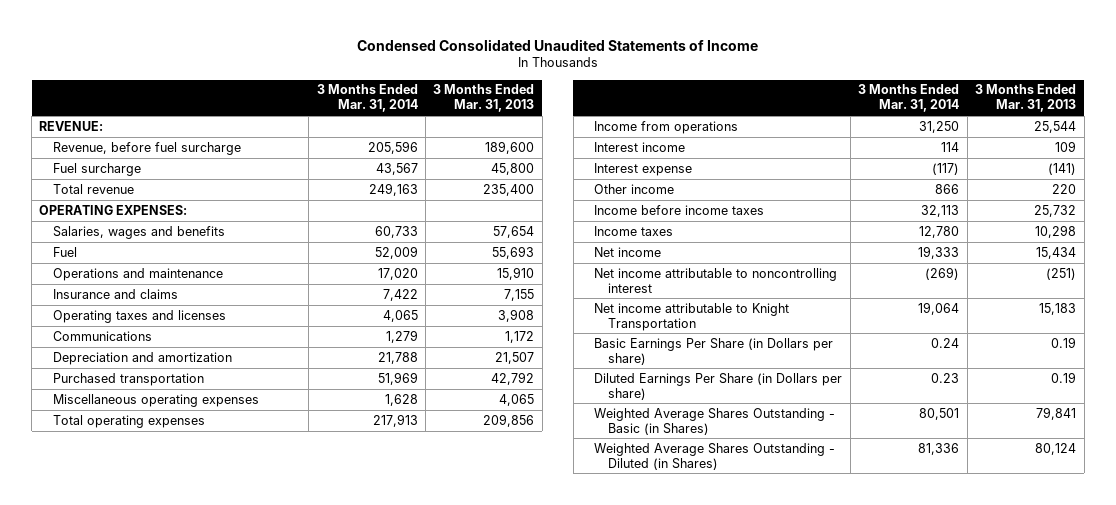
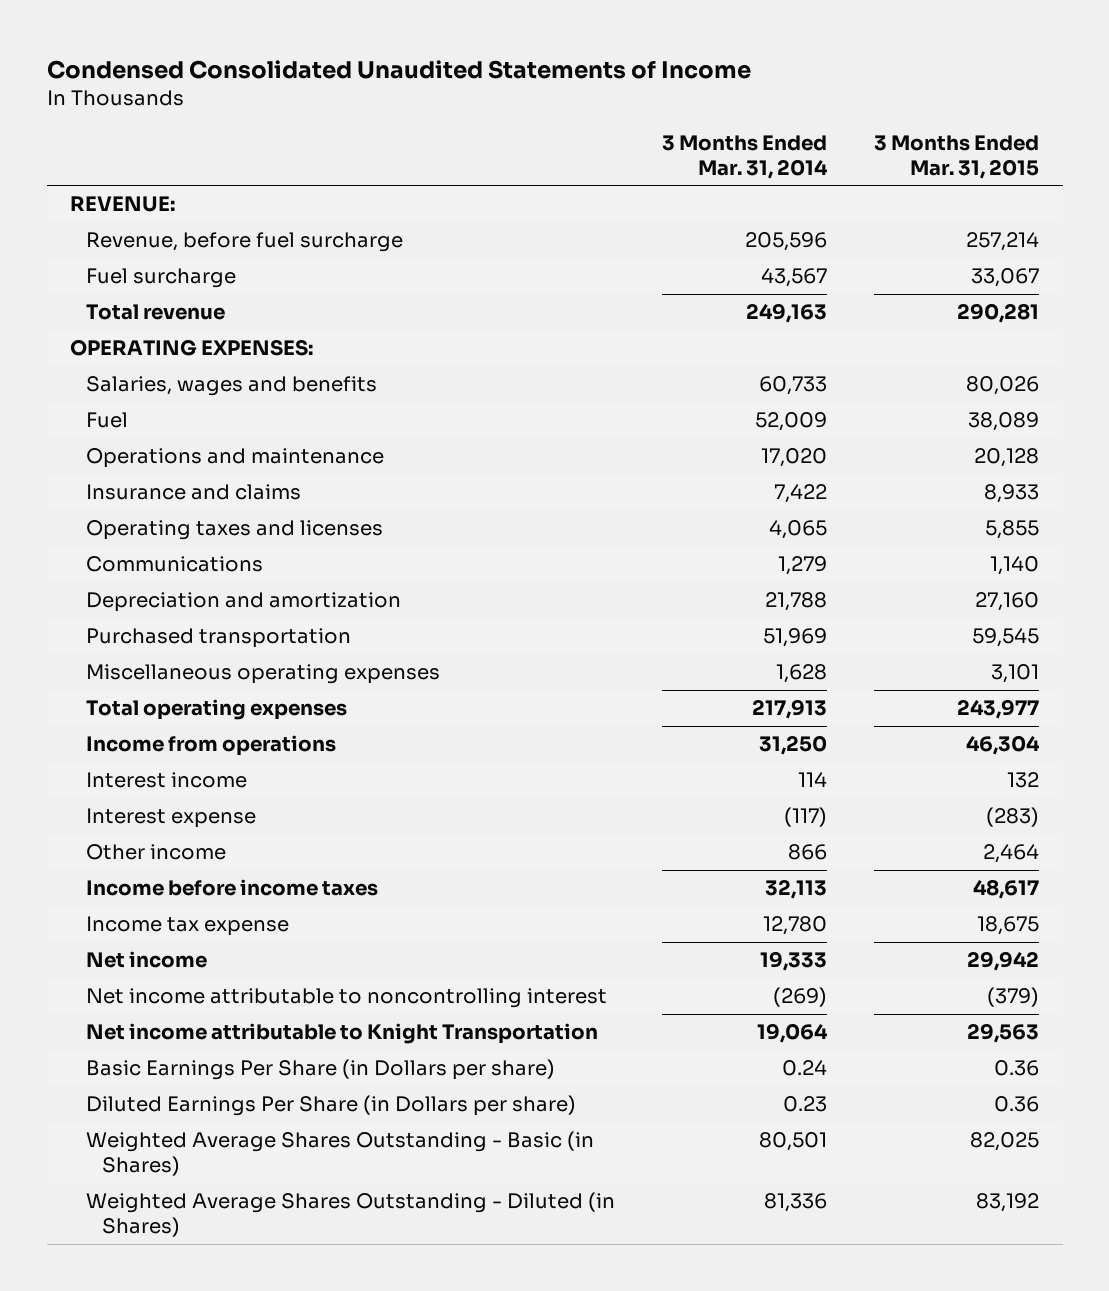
[433,84,535,113] 3 Months Ended Mar. 31, 2013 -> none
none -> [874,134,1040,179] 3 Months Ended Mar. 31, 2015
[594,225,674,236] Income taxes -> [86,916,290,937] Income tax expense

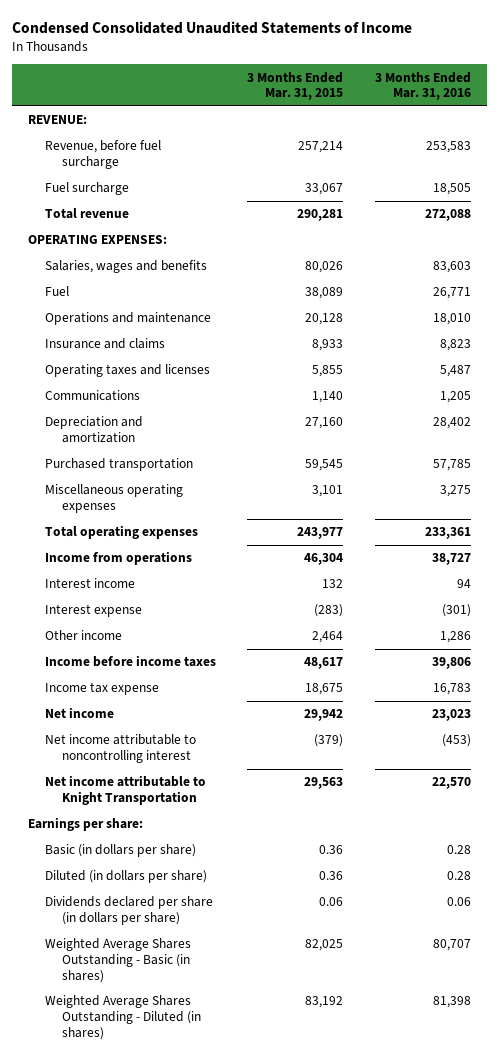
[662,134,829,179] 3 Months Ended Mar. 31, 2014 -> none
none -> [374,71,471,101] 3 Months Ended Mar. 31, 2016
none -> [27,817,143,832] Earnings per share:
[86,1059,556,1081] Basic Earnings Per Share (in Dollars per share) -> [44,844,196,858] Basic (in dollars per share)
[86,1095,577,1117] Diluted Earnings Per Share (in Dollars per share) -> [44,870,207,884] Diluted (in dollars per share)
none -> [44,896,213,926] Dividends declared per share (in dollars per share)
[86,1131,595,1177] Weighted Average Shares Outstanding - Basic (in Shares) -> [44,938,191,983] Weighted Average Shares Outstanding - Basic (in shares)
[86,1192,616,1238] Weighted Average Shares Outstanding - Diluted (in Shares) -> [44,995,201,1040] Weighted Average Shares Outstanding - Diluted (in shares)

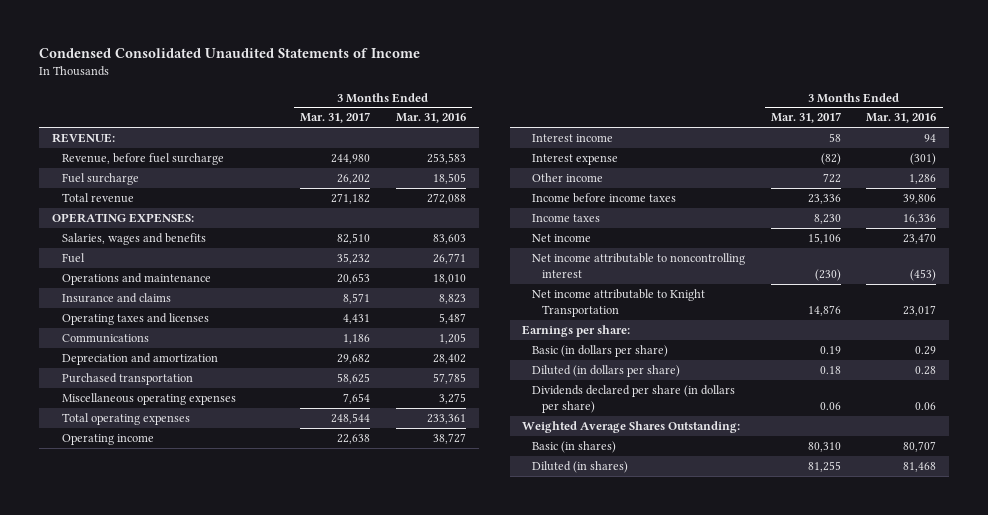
[247,71,344,101] 3 Months Ended Mar. 31, 2015 -> none
none -> [300,112,371,124] Mar. 31, 2017
[44,551,192,566] Income from operations -> [61,433,154,445] Operating income
[44,682,159,696] Income tax expense -> [532,213,601,222] Income taxes
[432,683,471,696] 16,783 -> [903,213,937,224] 16,336
[431,709,471,722] 23,023 -> [903,232,937,244] 23,470
[431,777,471,790] 22,570 -> [903,305,937,317] 23,017
[446,845,471,855] 0.28 -> [915,345,937,355] 0.29
none -> [522,420,741,433] Weighted Average Shares Outstanding:
[44,938,191,983] Weighted Average Shares Outstanding - Basic (in shares) -> [532,440,617,453] Basic (in shares)
[44,995,201,1040] Weighted Average Shares Outstanding - Diluted (in shares) -> [532,460,629,473] Diluted (in shares)
[432,996,471,1009] 81,398 -> [903,461,937,472] 81,468

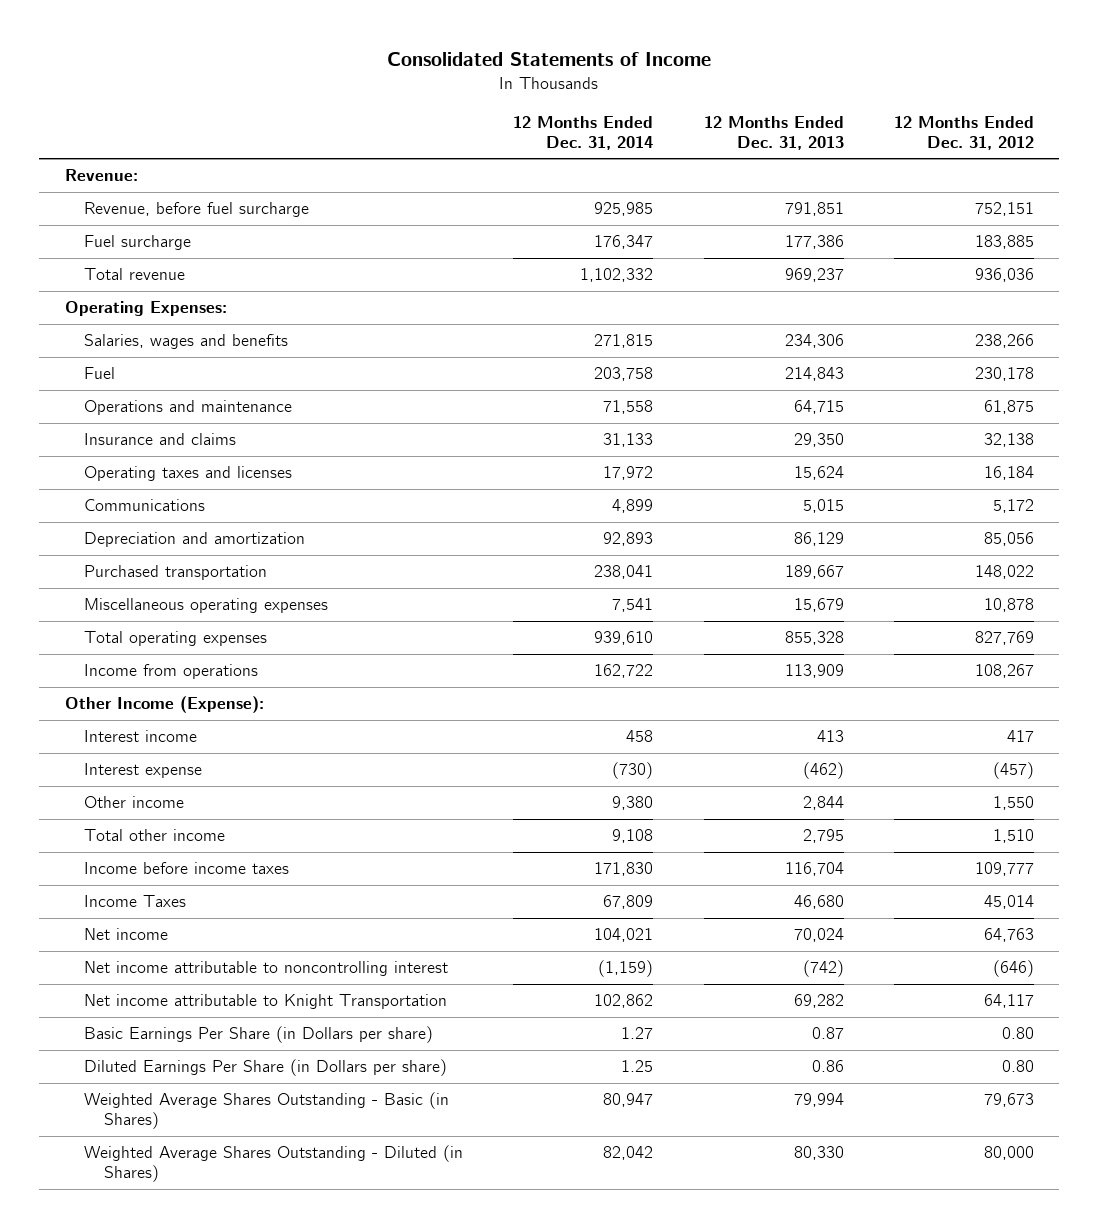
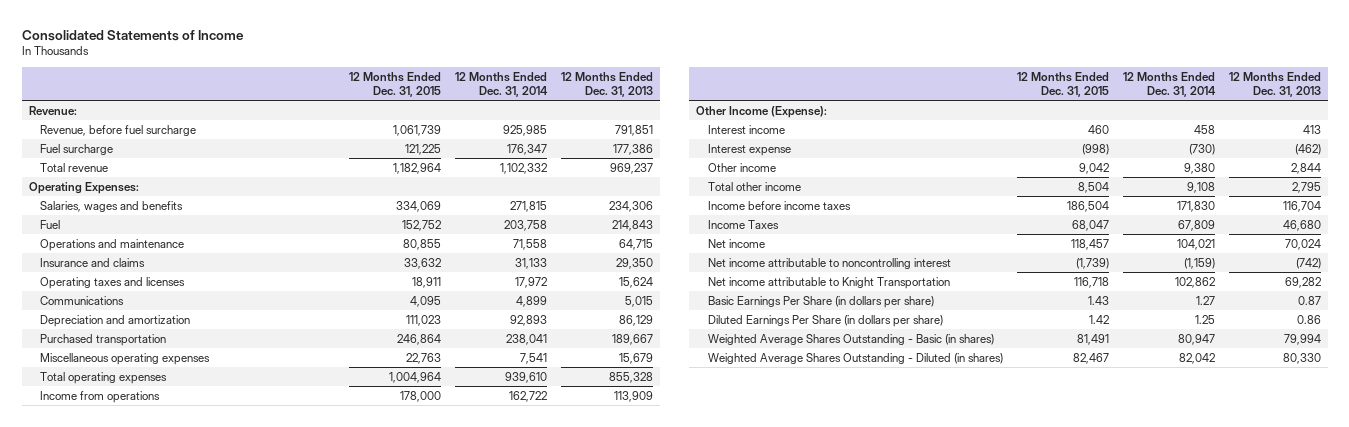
[894,115,1035,150] 12 Months Ended Dec. 31, 2012 -> none
none -> [349,71,442,97] 12 Months Ended Dec. 31, 2015
[84,1026,434,1044] Basic Earnings Per Share (in Dollars per share) -> [707,295,934,308] Basic Earnings Per Share (in dollars per share)
[84,1059,448,1077] Diluted Earnings Per Share (in Dollars per share) -> [707,314,943,327] Diluted Earnings Per Share (in dollars per share)
[84,1092,450,1130] Weighted Average Shares Outstanding - Basic (in Shares) -> [707,333,994,345] Weighted Average Shares Outstanding - Basic (in shares)
[84,1145,464,1183] Weighted Average Shares Outstanding - Diluted (in Shares) -> [707,352,1003,364] Weighted Average Shares Outstanding - Diluted (in shares)

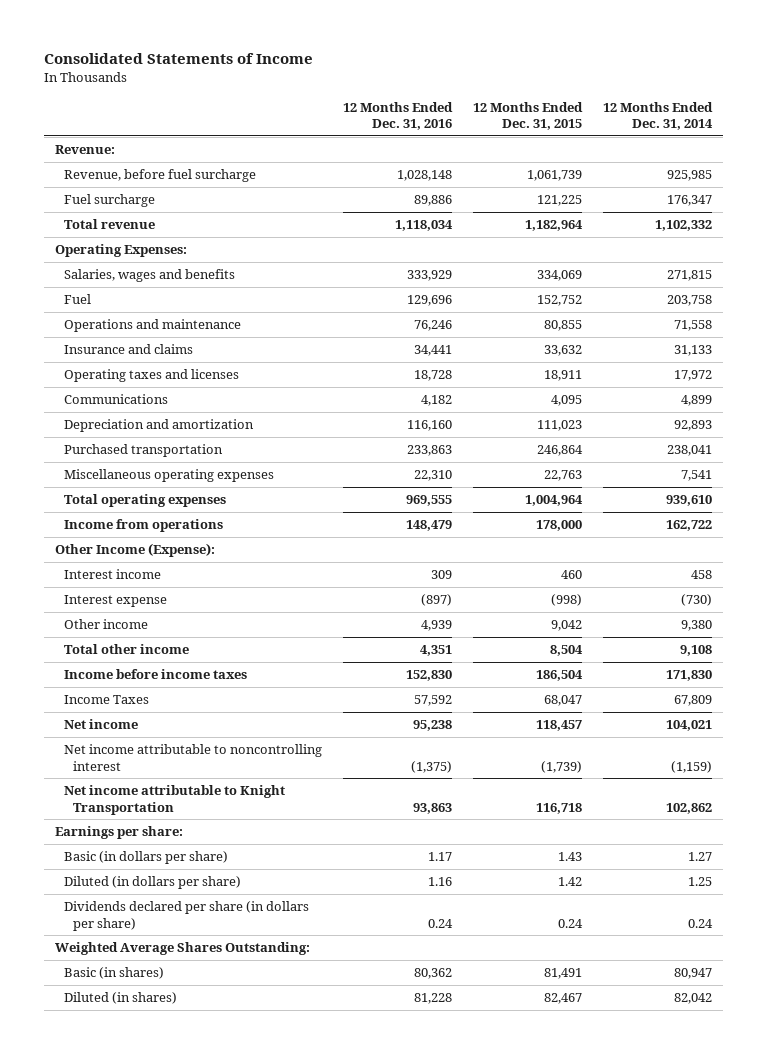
[561,71,654,97] 12 Months Ended Dec. 31, 2013 -> none
none -> [342,101,453,131] 12 Months Ended Dec. 31, 2016
none -> [54,825,183,839] Earnings per share:
[707,295,934,308] Basic Earnings Per Share (in dollars per share) -> [63,850,228,864] Basic (in dollars per share)
[707,314,943,327] Diluted Earnings Per Share (in dollars per share) -> [63,875,241,889] Diluted (in dollars per share)
none -> [63,900,309,931] Dividends declared per share (in dollars per share)
none -> [54,941,310,955] Weighted Average Shares Outstanding:
[707,333,994,345] Weighted Average Shares Outstanding - Basic (in shares) -> [63,966,164,979] Basic (in shares)
[707,352,1003,364] Weighted Average Shares Outstanding - Diluted (in shares) -> [63,991,177,1004] Diluted (in shares)

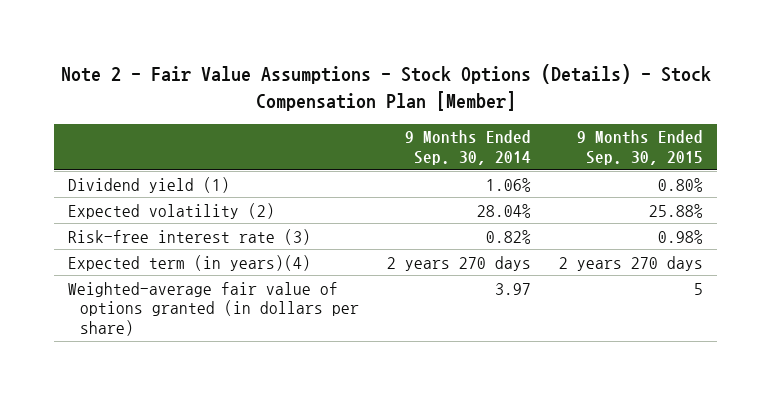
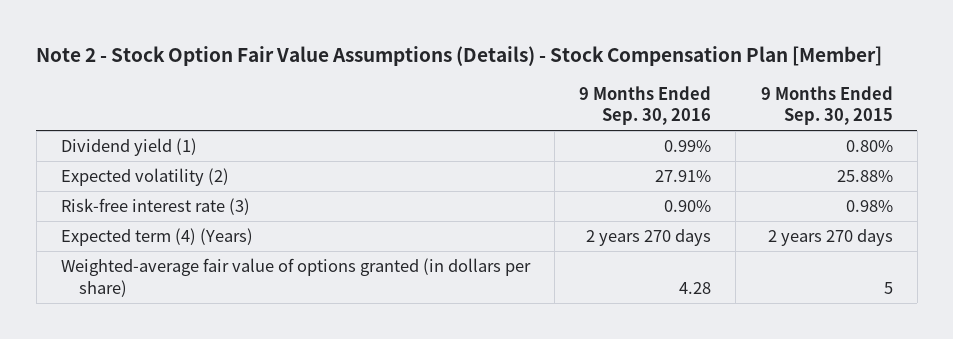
[60,64,711,111] Note 2 - Fair Value Assumptions - Stock Options (Details) - Stock Compensation Plan [Member] -> [36,45,883,66] Note 2 - Stock Option Fair Value Assumptions (Details) - Stock Compensation Plan [Member]
[405,130,532,165] 9 Months Ended Sep. 30, 2014 -> none
none -> [579,85,712,126] 9 Months Ended Sep. 30, 2016
[67,254,311,271] Expected term (in years)(4) -> [60,228,253,247] Expected term (4) (Years)

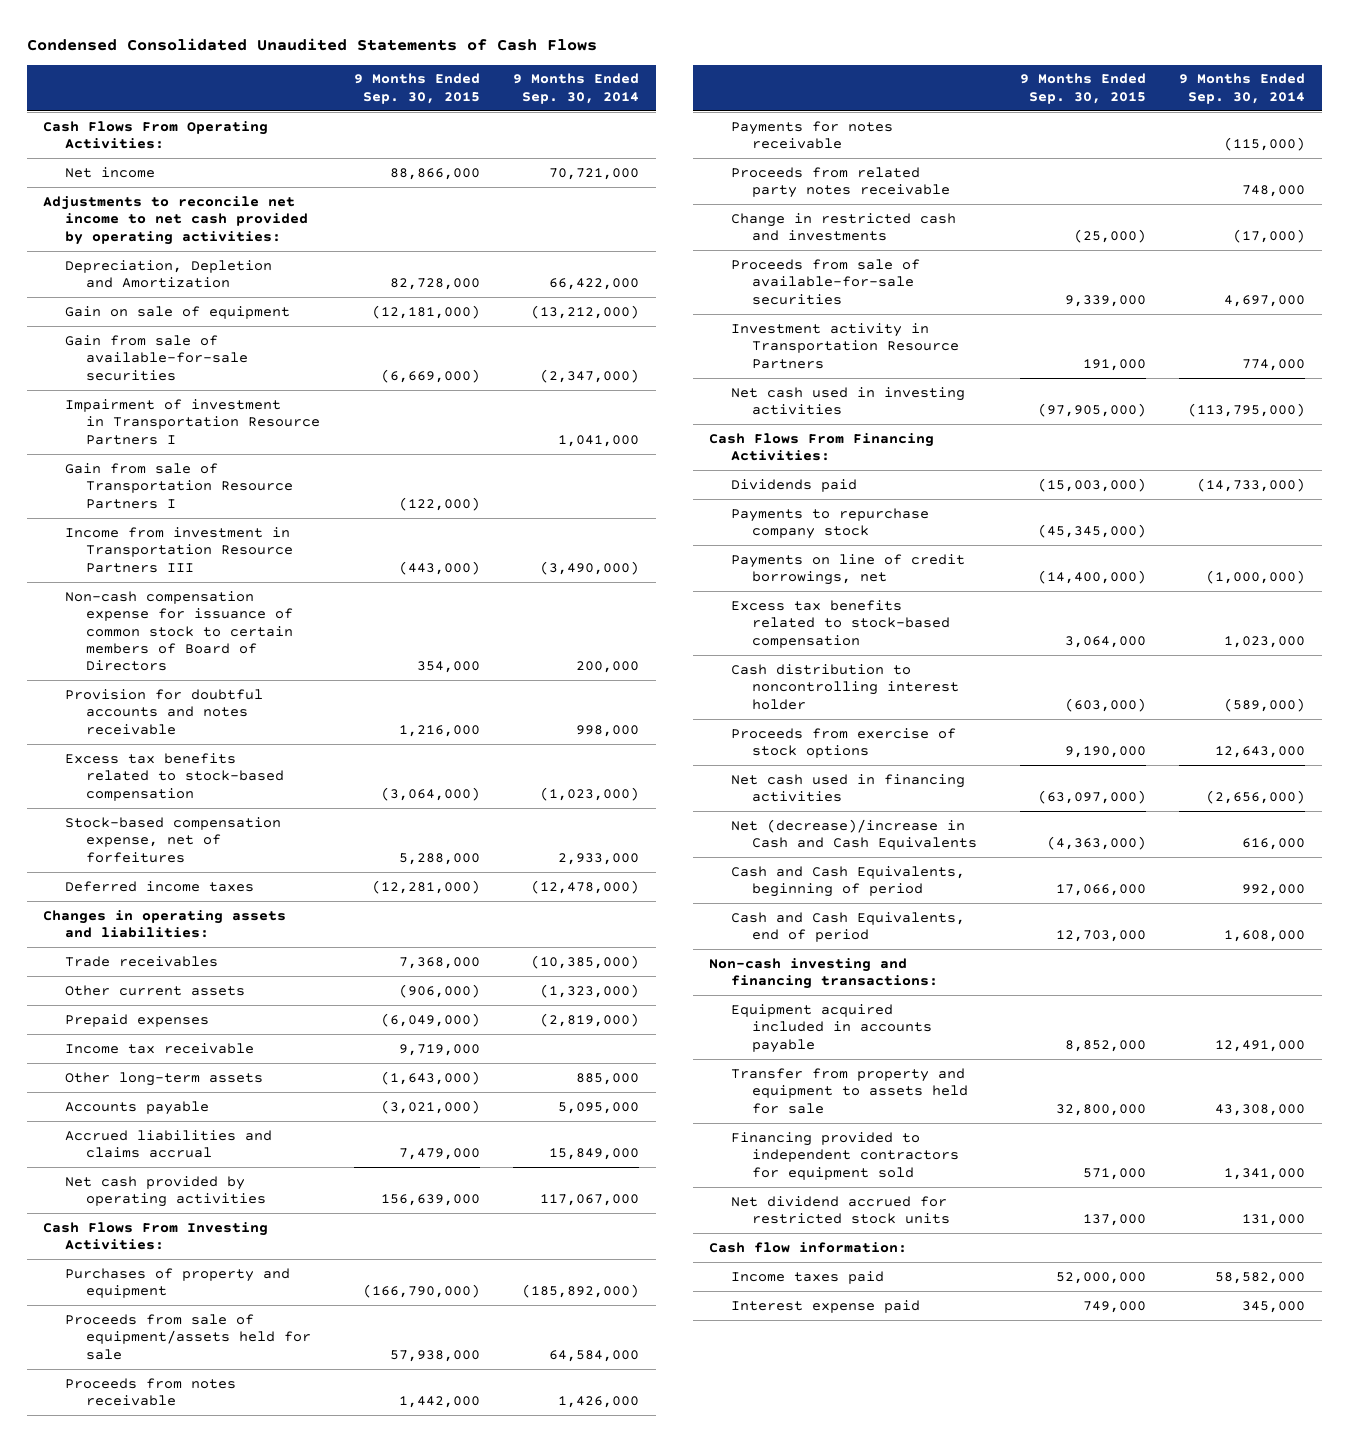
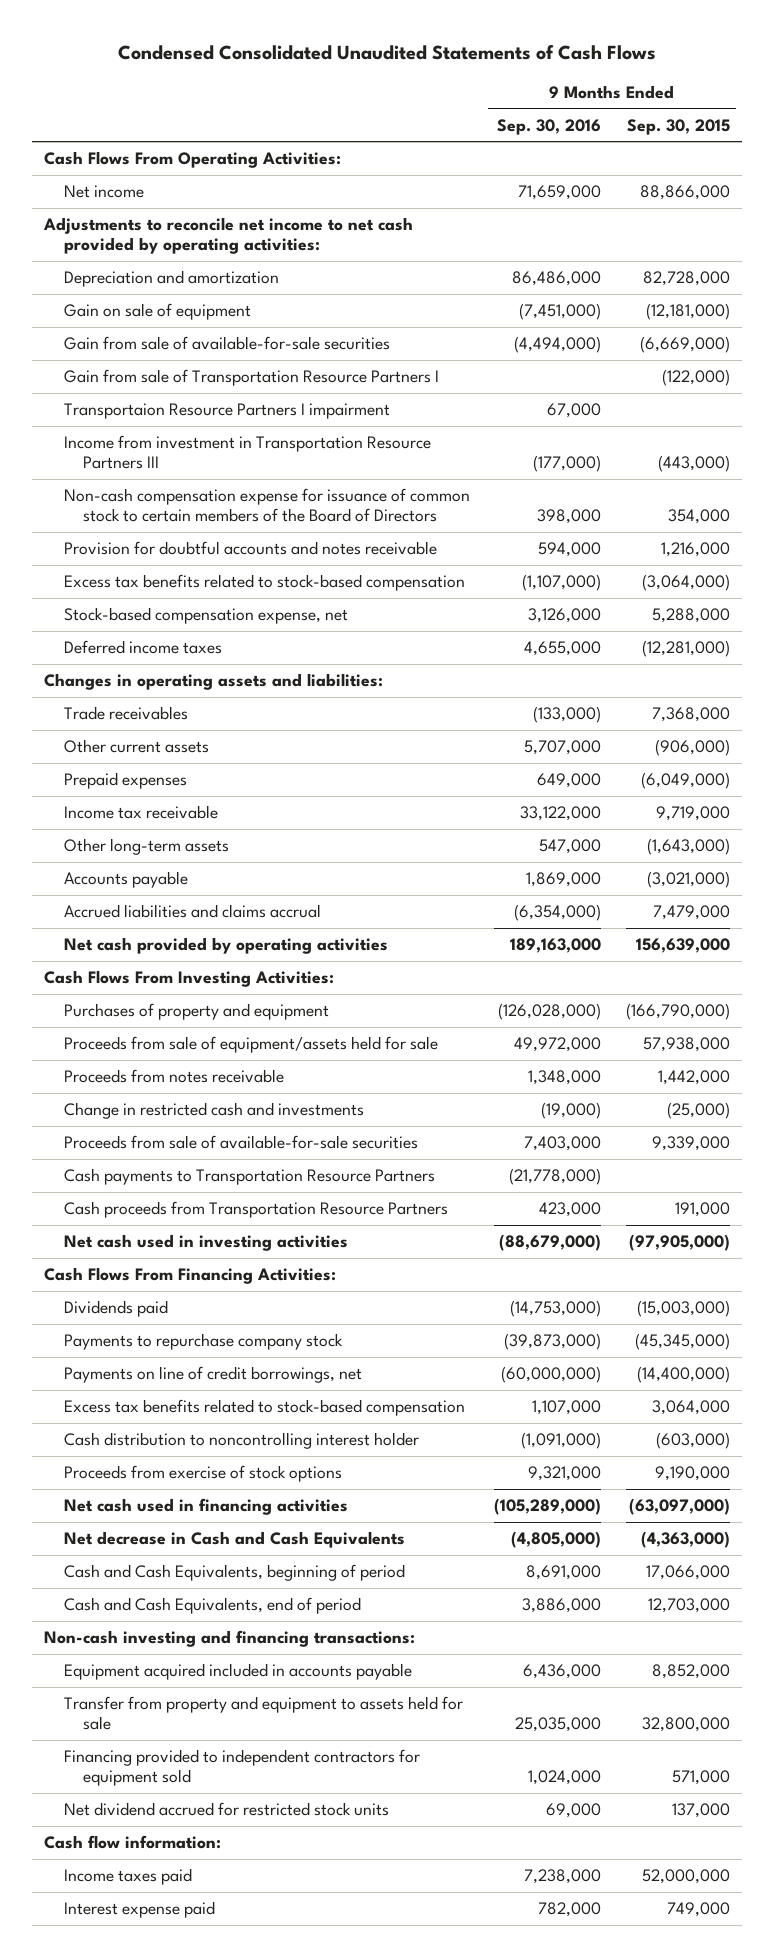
[512,73,639,104] 9 Months Ended Sep. 30, 2014 -> none
none -> [497,118,602,135] Sep. 30, 2016
[64,259,272,289] Depreciation, Depletion and Amortization -> [63,269,279,287] Depreciation and amortization
[64,398,321,445] Impairment of investment in Transportation Resource Partners I -> none
none -> [63,402,390,419] Transportaion Resource Partners I impairment
[64,590,294,672] Non-cash compensation expense for issuance of common stock to certain members of Board of Directors -> [63,487,470,523] Non-cash compensation expense for issuance of common stock to certain members of the Board of Directors
[64,816,281,863] Stock-based compensation expense, net of forfeitures -> [63,606,348,624] Stock-based compensation expense, net
[730,120,893,150] Payments for notes receivable -> none
[730,166,951,199] Proceeds from related party notes receivable -> none
none -> [63,1167,435,1185] Cash payments to Transportation Resource Partners
[730,322,960,369] Investment activity in Transportation Resource Partners -> [63,1200,448,1218] Cash proceeds from Transportation Resource Partners
[730,818,978,851] Net (decrease)/increase in Cash and Cash Equivalents -> [63,1530,405,1548] Net decrease in Cash and Cash Equivalents

